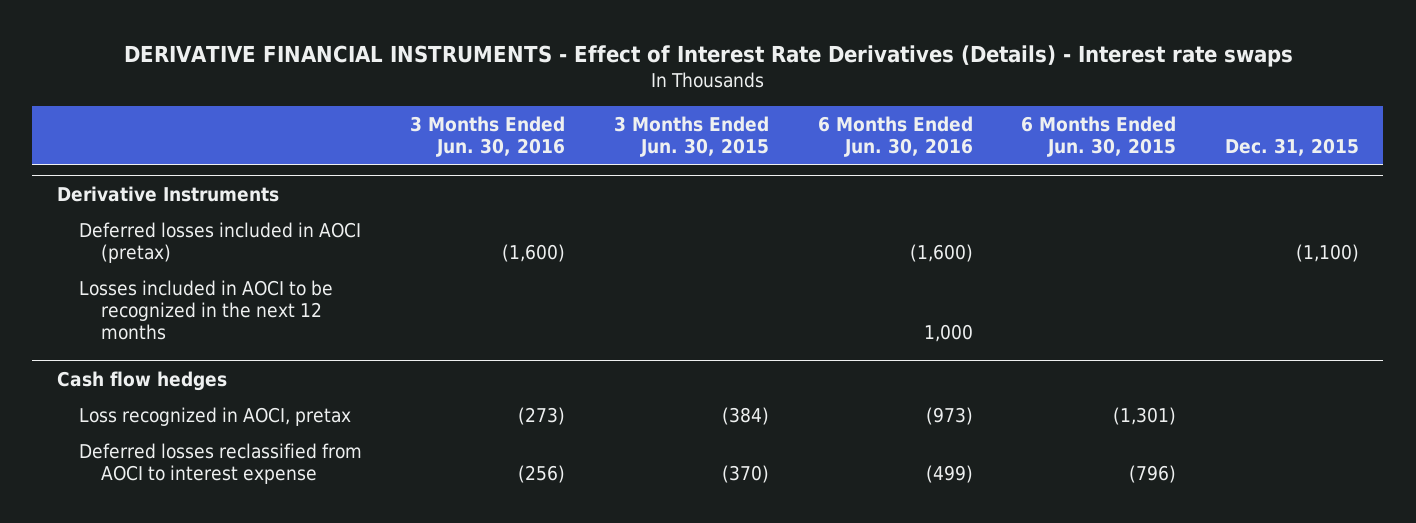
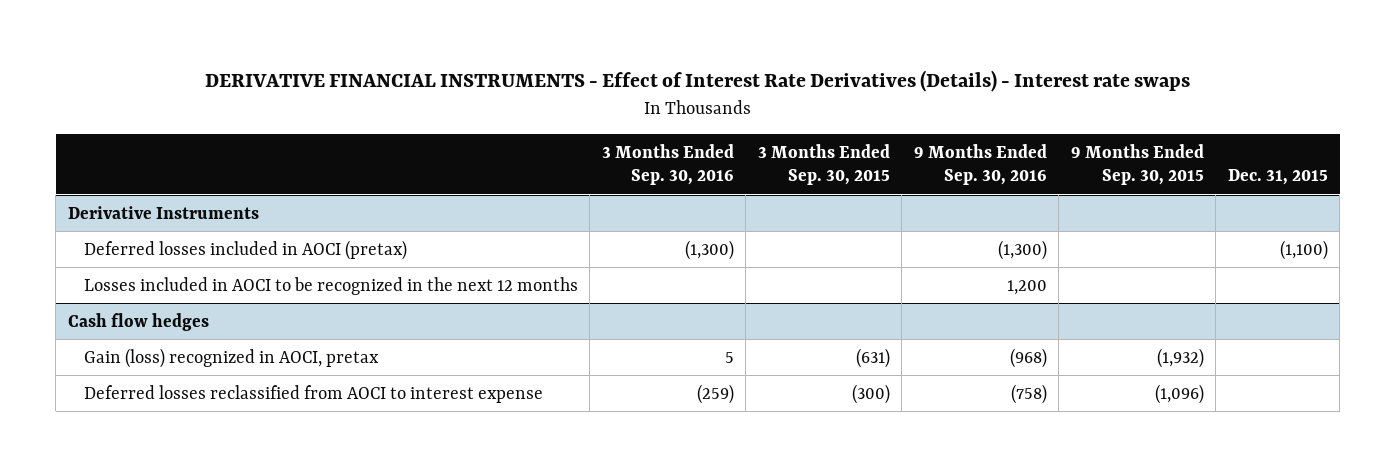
[410,116,566,158] 3 Months Ended Jun. 30, 2016 -> none
[614,116,770,158] 3 Months Ended Jun. 30, 2015 -> none
[817,116,973,158] 6 Months Ended Jun. 30, 2016 -> none
[1021,116,1177,158] 6 Months Ended Jun. 30, 2015 -> none
none -> [601,143,734,186] 3 Months Ended Sep. 30, 2016
none -> [757,143,890,186] 3 Months Ended Sep. 30, 2015
none -> [913,143,1047,186] 9 Months Ended Sep. 30, 2016
none -> [1070,143,1204,186] 9 Months Ended Sep. 30, 2015
[78,407,351,427] Loss recognized in AOCI, pretax -> [84,347,380,368] Gain (loss) recognized in AOCI, pretax

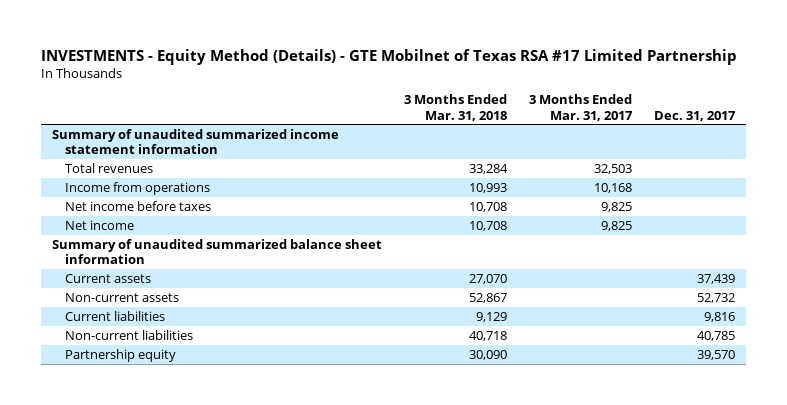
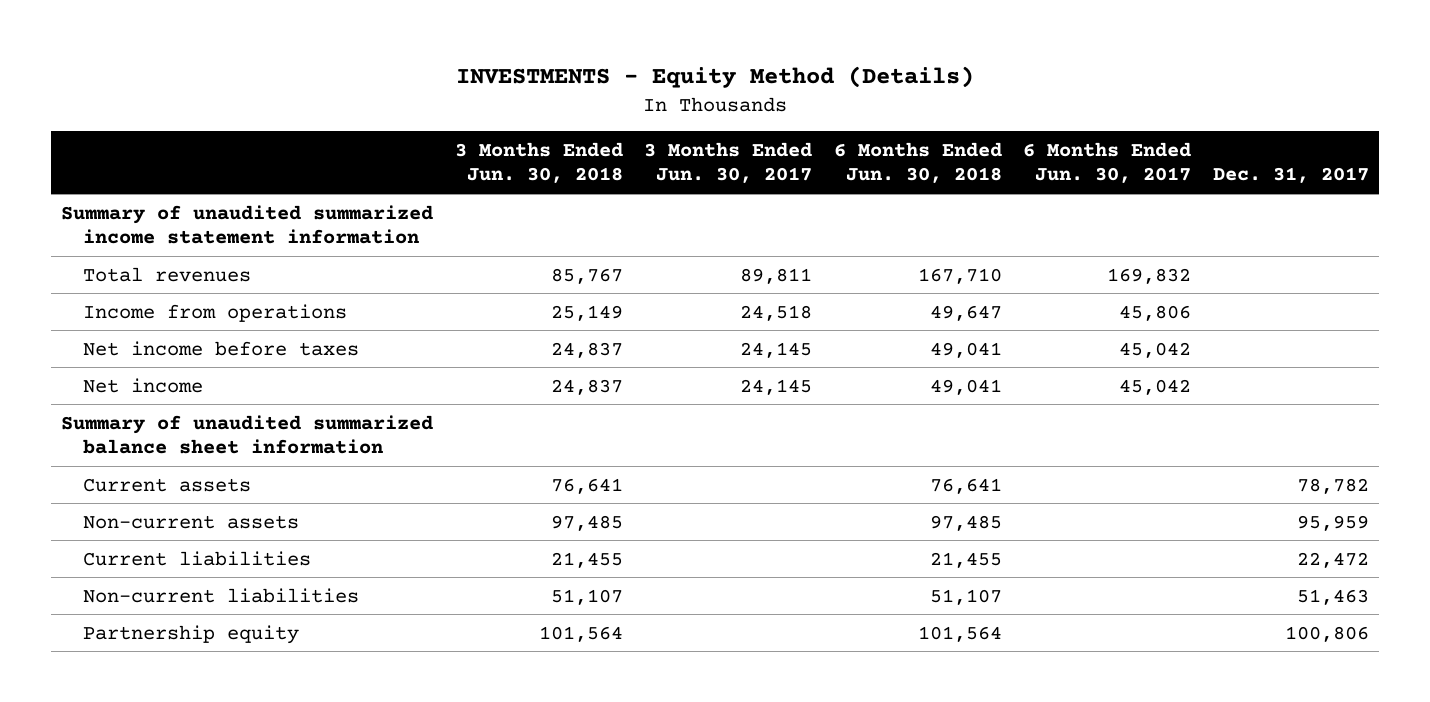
[40,48,737,65] INVESTMENTS - Equity Method (Details) - GTE Mobilnet of Texas RSA #17 Limited Partnership -> [455,65,974,88] INVESTMENTS - Equity Method (Details)
[403,94,507,121] 3 Months Ended Mar. 31, 2018 -> none
[528,94,633,121] 3 Months Ended Mar. 31, 2017 -> none
none -> [454,142,623,184] 3 Months Ended Jun. 30, 2018
none -> [644,142,813,184] 3 Months Ended Jun. 30, 2017
none -> [833,142,1002,184] 6 Months Ended Jun. 30, 2018
none -> [1023,142,1192,184] 6 Months Ended Jun. 30, 2017
[696,273,735,284] 37,439 -> [1296,477,1369,494] 78,782
[696,292,735,303] 52,732 -> [1296,514,1369,531] 95,959
[703,311,735,322] 9,816 -> [1296,551,1369,568] 22,472
[696,330,735,341] 40,785 -> [1296,588,1369,605] 51,463
[696,349,735,360] 39,570 -> [1284,625,1369,642] 100,806

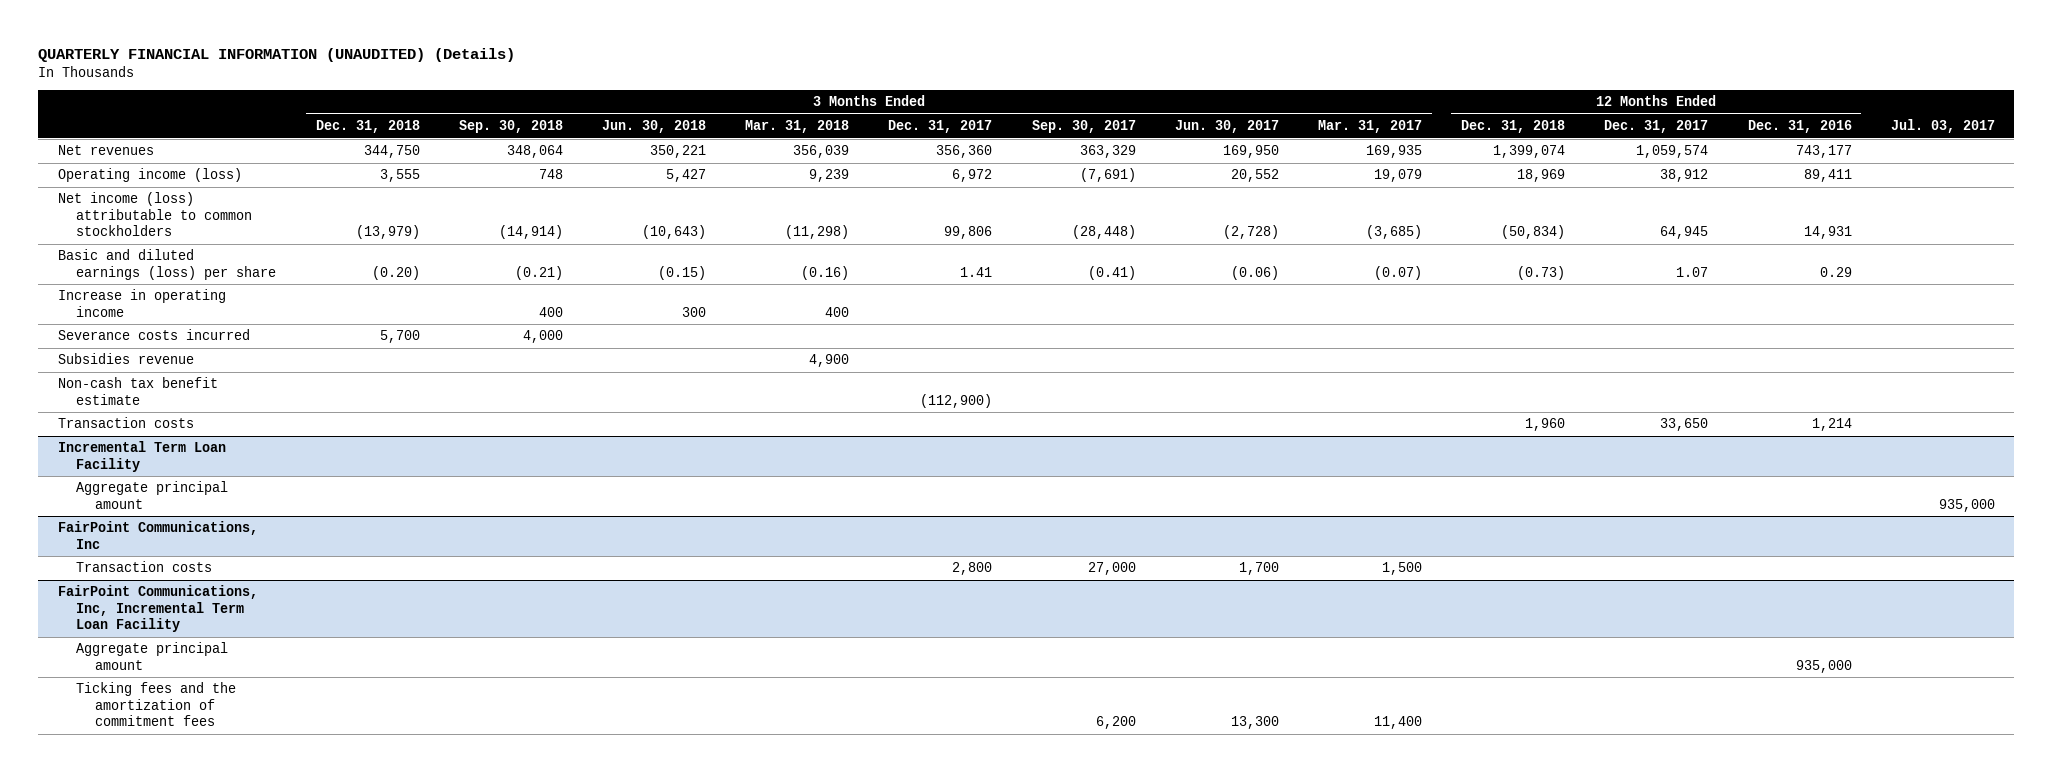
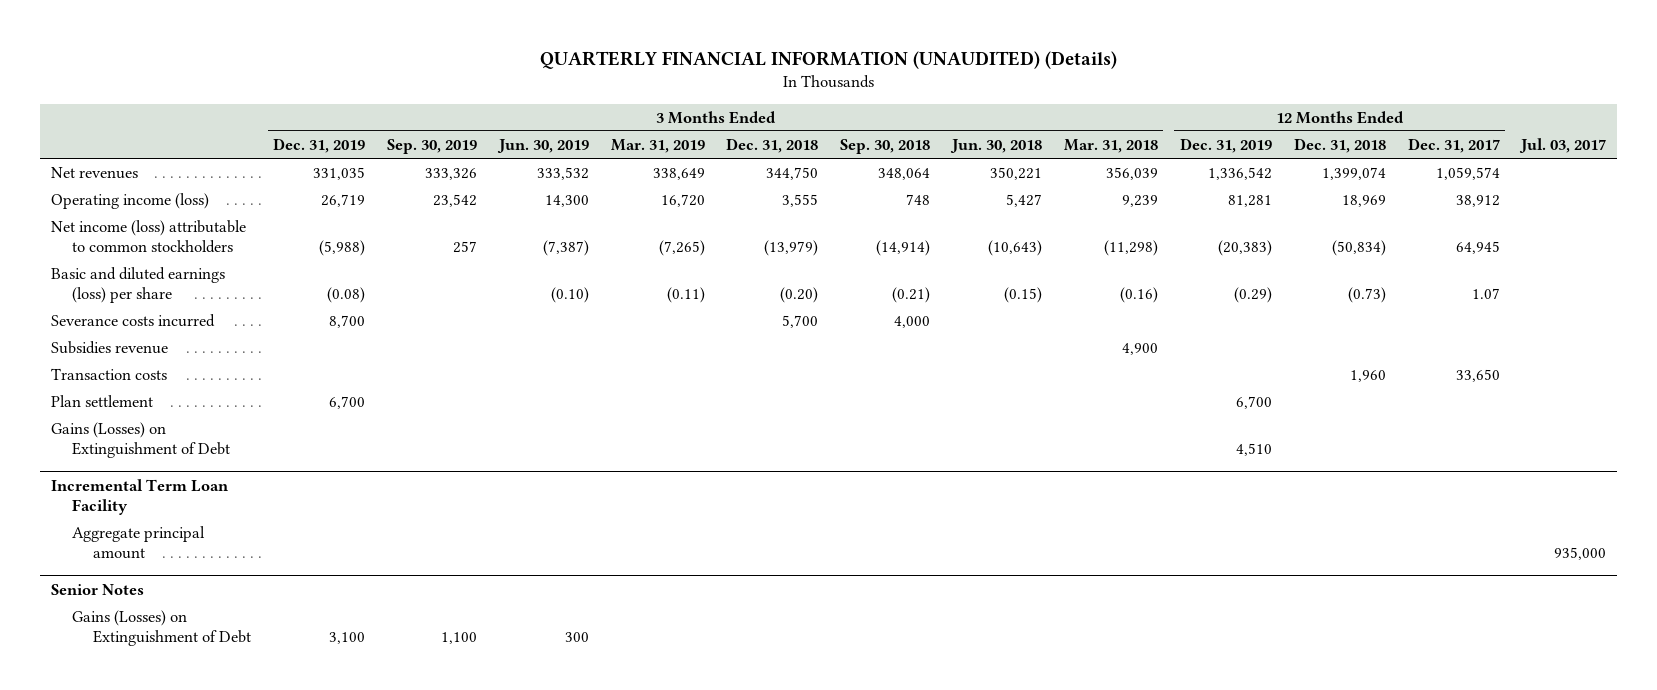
[888,120,993,134] Dec. 31, 2017 -> none
[1031,120,1136,134] Sep. 30, 2017 -> none
[1174,120,1279,134] Jun. 30, 2017 -> none
[1317,120,1422,134] Mar. 31, 2017 -> none
[1747,120,1852,134] Dec. 31, 2016 -> none
none -> [273,137,366,153] Dec. 31, 2019
none -> [386,138,477,154] Sep. 30, 2019
none -> [496,138,589,153] Jun. 30, 2019
none -> [610,138,705,153] Mar. 31, 2019
none -> [1179,137,1272,153] Dec. 31, 2019
[57,289,226,317] Increase in operating income -> none
[57,377,218,405] Non-cash tax benefit estimate -> none
none -> [50,394,153,407] Plan settlement
none -> [50,421,231,458] Gains (Losses) on Extinguishment of Debt
[57,521,258,549] FairPoint Communications, Inc -> none
[76,561,213,573] Transaction costs -> none
[57,585,258,633] FairPoint Communications, Inc, Incremental Term Loan Facility -> none
[76,642,229,670] Aggregate principal amount -> none
[76,682,237,727] Ticking fees and the amortization of commitment fees -> none
none -> [50,583,144,595] Senior Notes
none -> [72,609,252,646] Gains (Losses) on Extinguishment of Debt

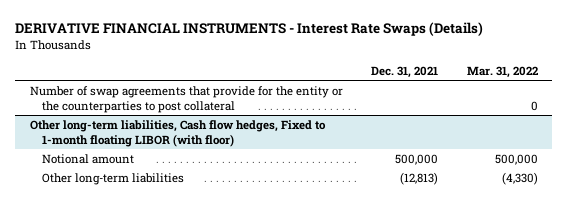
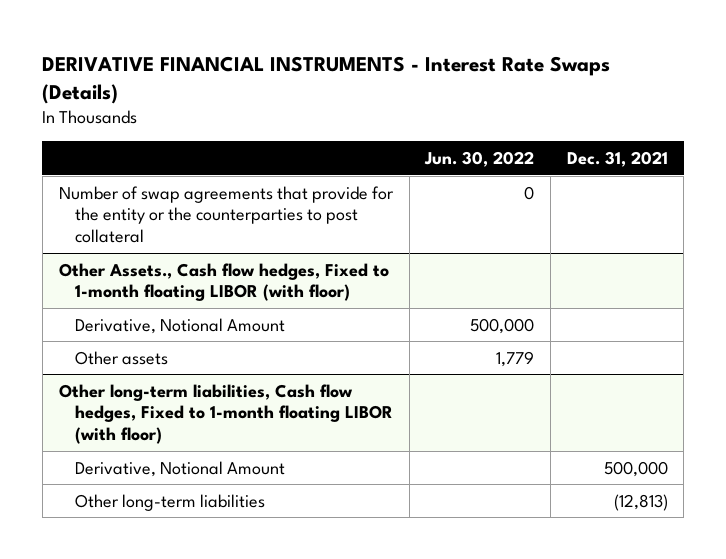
[467,65,539,78] Mar. 31, 2022 -> none
none -> [424,150,535,167] Jun. 30, 2022
none -> [58,262,389,302] Other Assets., Cash flow hedges, Fixed to 1-month floating LIBOR (with floor)
none -> [75,317,286,334] Derivative, Notional Amount
none -> [75,350,169,365] Other assets
[41,153,134,164] Notional amount -> [75,460,286,477] Derivative, Notional Amount

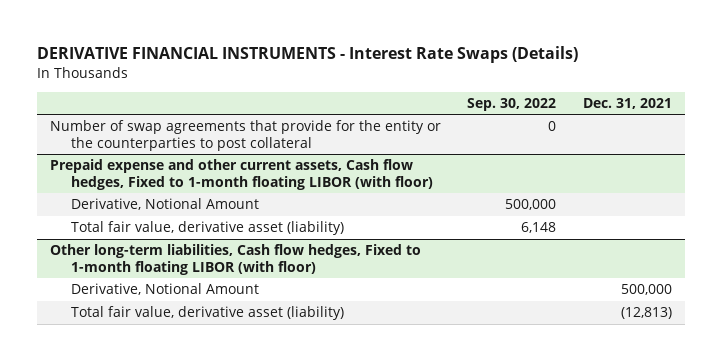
[424,150,535,167] Jun. 30, 2022 -> none
none -> [467,98,557,112] Sep. 30, 2022
[58,262,389,302] Other Assets., Cash flow hedges, Fixed to 1-month floating LIBOR (with floor) -> [50,159,433,190] Prepaid expense and other current assets, Cash flow hedges, Fixed to 1-month floating LIBOR (with floor)
[75,350,169,365] Other assets -> none
none -> [70,221,344,236] Total fair value, derivative asset (liability)
[75,493,266,511] Other long-term liabilities -> [70,306,344,321] Total fair value, derivative asset (liability)

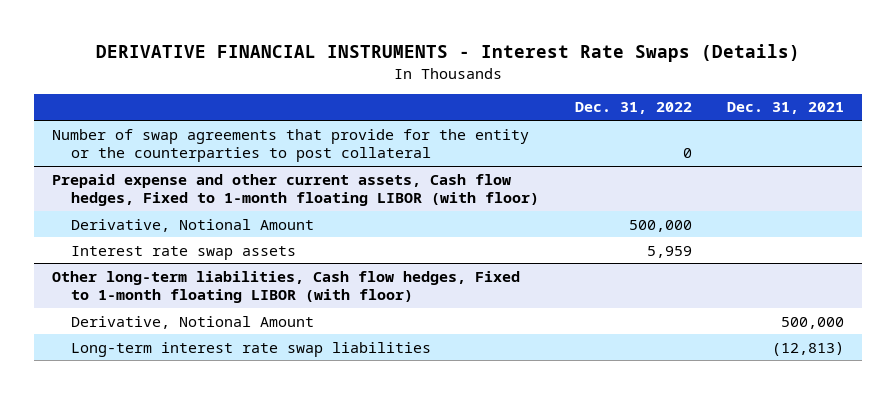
[467,98,557,112] Sep. 30, 2022 -> none
none -> [574,102,692,115] Dec. 31, 2022
[70,221,344,236] Total fair value, derivative asset (liability) -> none
none -> [71,245,297,260] Interest rate swap assets
[70,306,344,321] Total fair value, derivative asset (liability) -> [71,341,432,357] Long-term interest rate swap liabilities

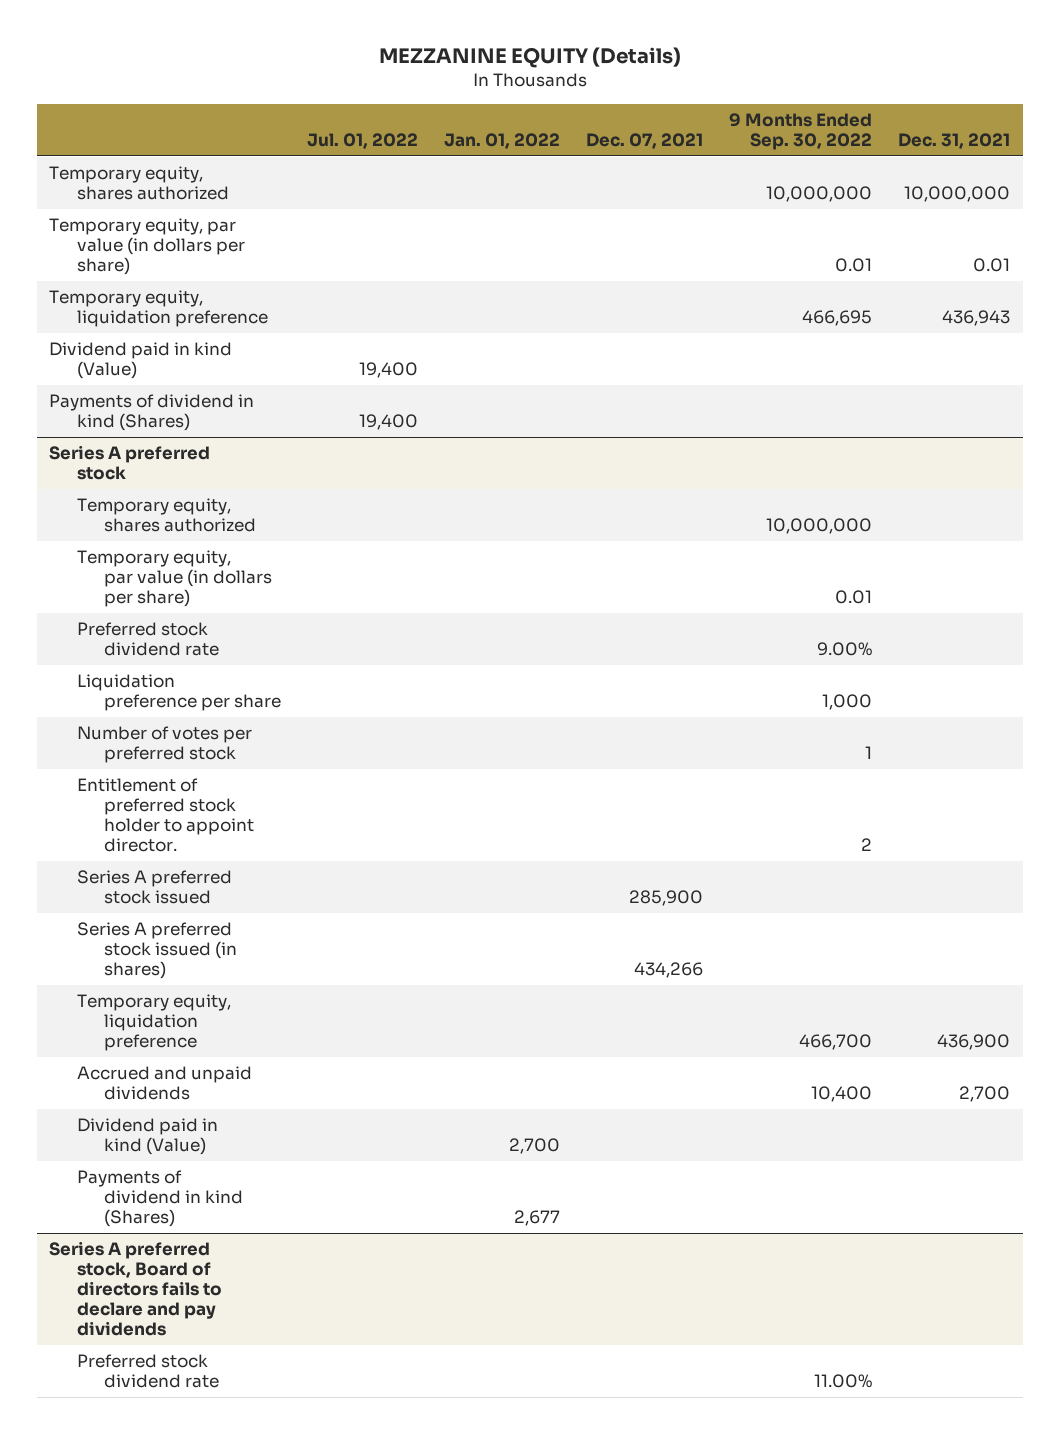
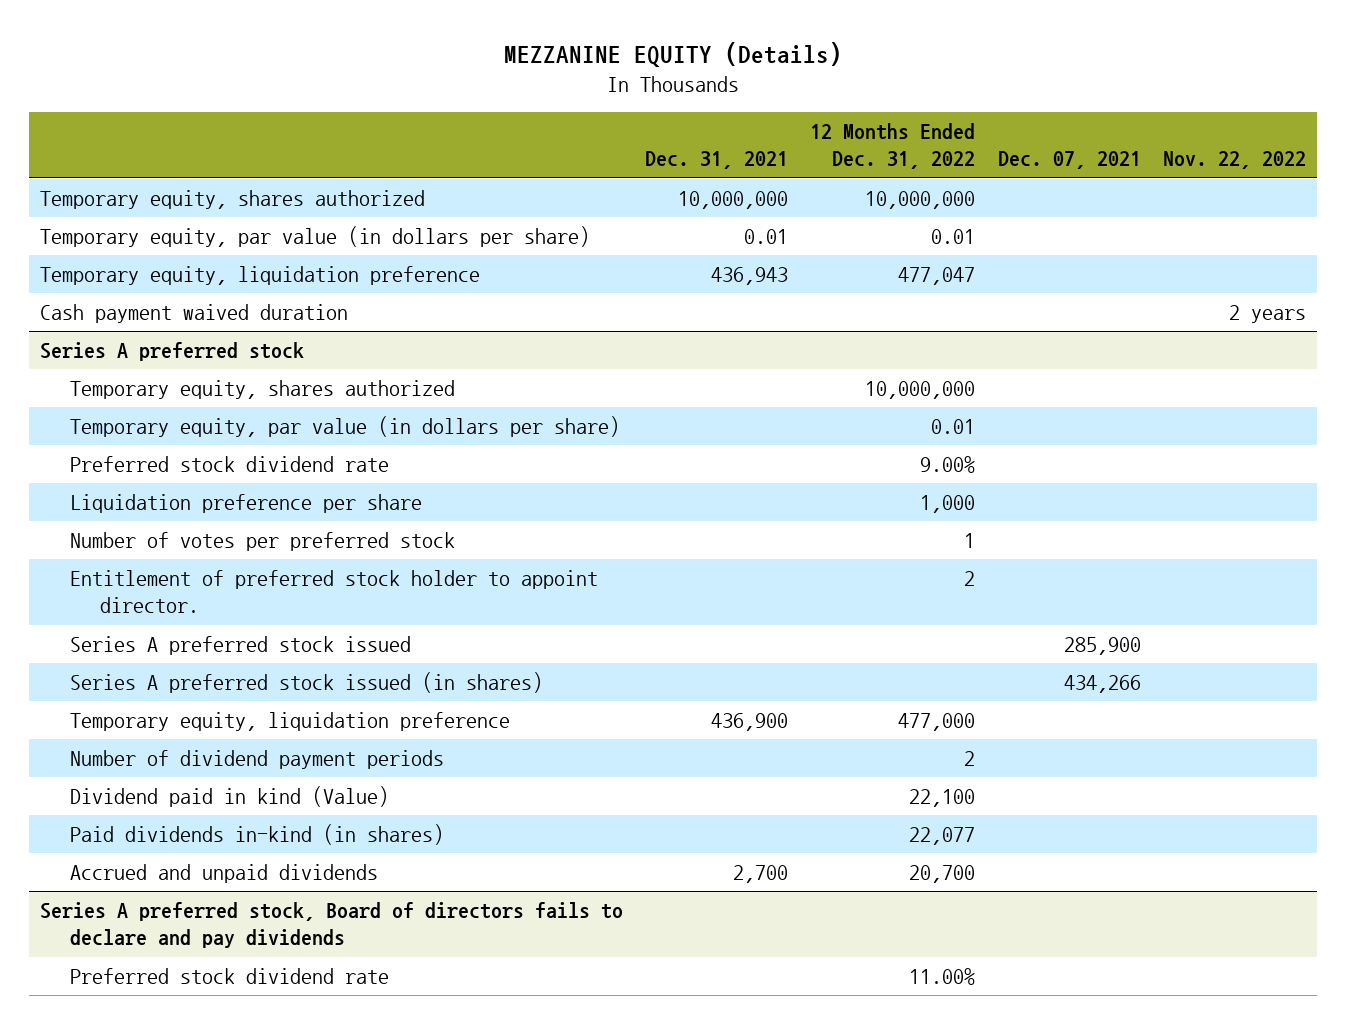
[307,133,419,150] Jul. 01, 2022 -> none
[444,133,561,150] Jan. 01, 2022 -> none
[729,112,873,151] 9 Months Ended Sep. 30, 2022 -> none
none -> [810,122,976,170] 12 Months Ended Dec. 31, 2022
none -> [1162,151,1306,170] Nov. 22, 2022
[49,342,233,380] Dividend paid in kind (Value) -> none
[49,394,255,432] Payments of dividend in kind (Shares) -> none
none -> [40,304,349,324] Cash payment waived duration
none -> [69,750,444,770] Number of dividend payment periods
[76,1170,244,1228] Payments of dividend in kind (Shares) -> [69,824,444,846] Paid dividends in-kind (in shares)
[76,1066,252,1101] Accrued and unpaid dividends -> [69,864,378,884] Accrued and unpaid dividends

